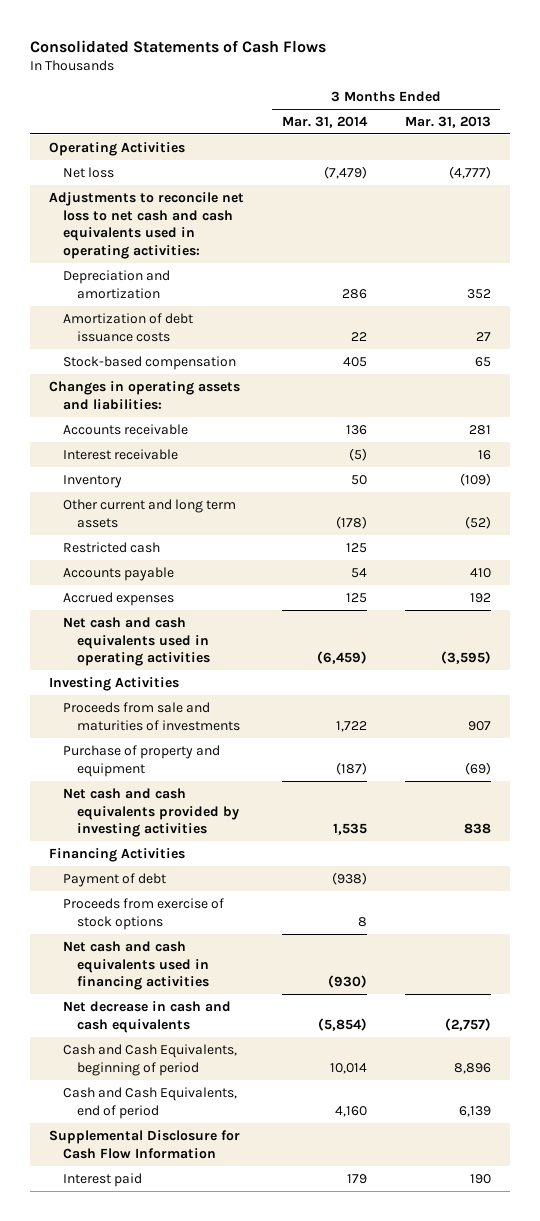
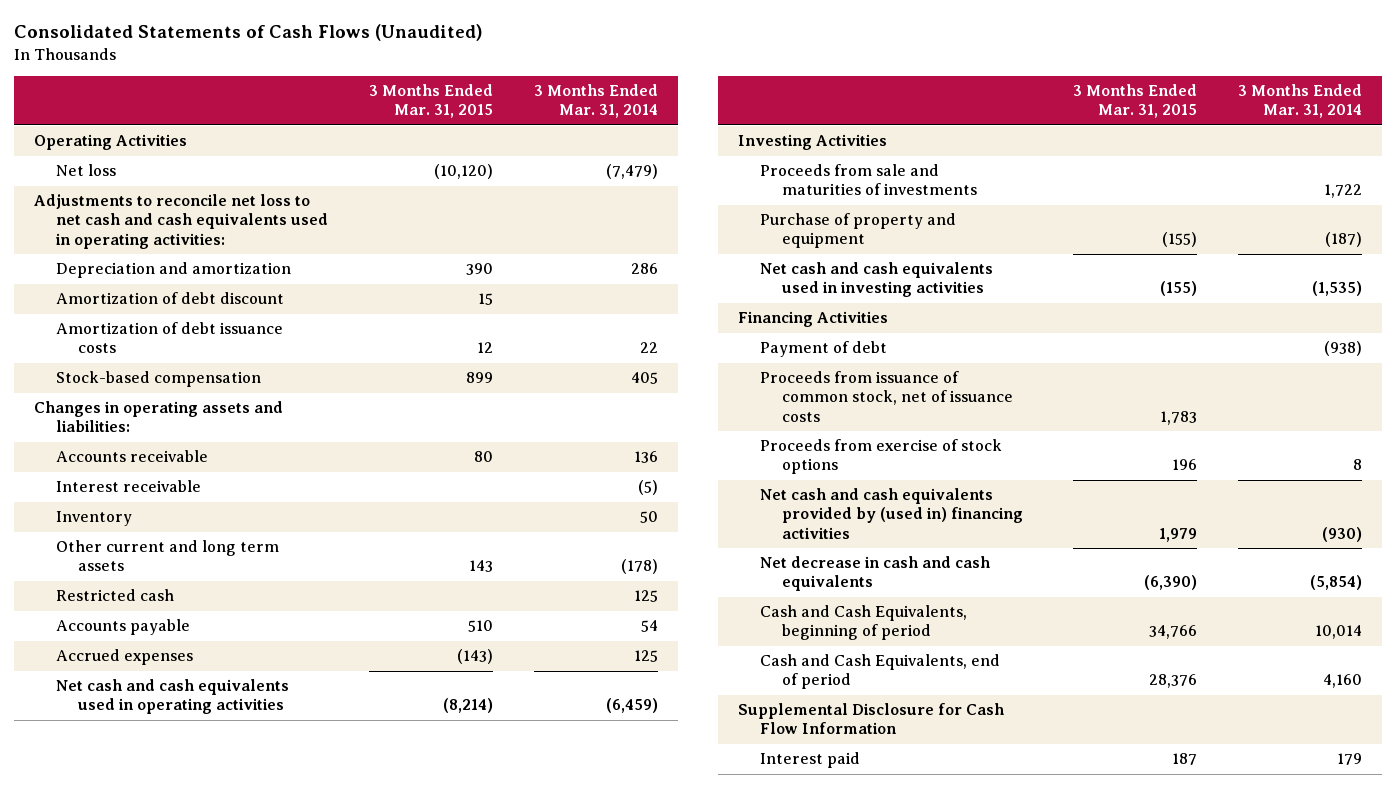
[29,39,326,53] Consolidated Statements of Cash Flows -> [13,24,483,42] Consolidated Statements of Cash Flows (Unaudited)
[404,115,491,128] Mar. 31, 2013 -> none
none -> [368,84,493,119] 3 Months Ended Mar. 31, 2015
none -> [56,292,285,305] Amortization of debt discount
[63,787,240,838] Net cash and cash equivalents provided by investing activities -> [760,262,994,298] Net cash and cash equivalents used in investing activities
[332,823,367,836] 1,535 -> [1311,281,1362,297] (1,535)
none -> [760,371,1014,422] Proceeds from issuance of common stock, net of issuance costs
[63,940,210,991] Net cash and cash equivalents used in financing activities -> [760,488,1024,539] Net cash and cash equivalents provided by (used in) financing activities

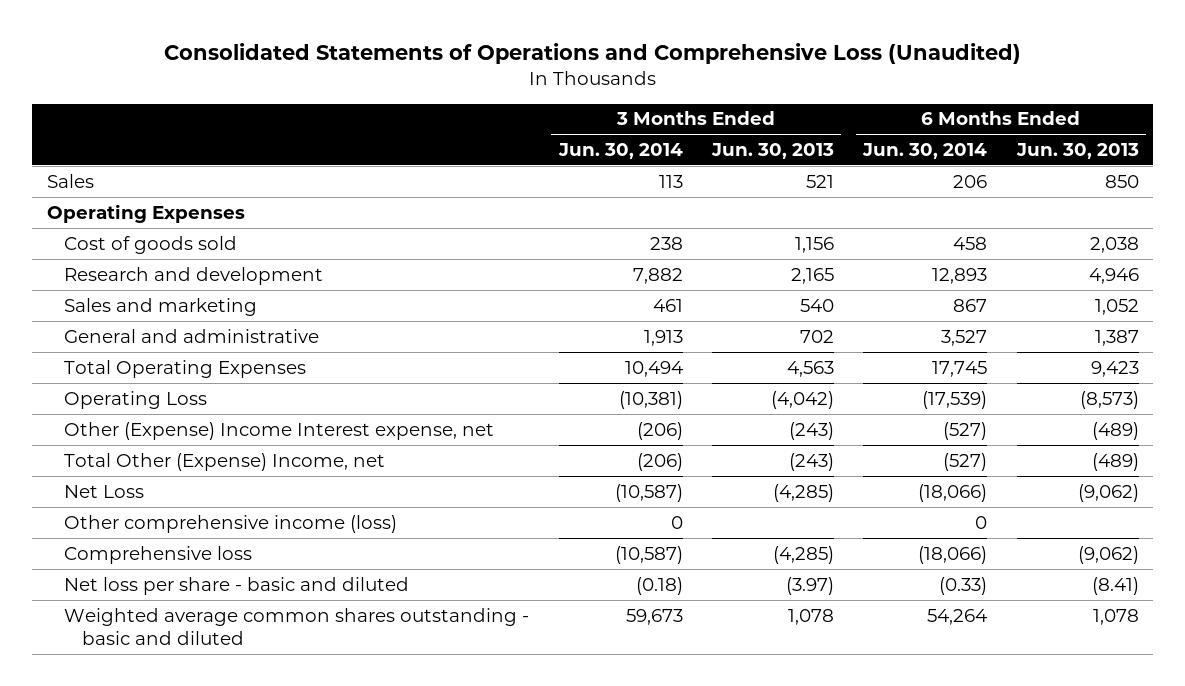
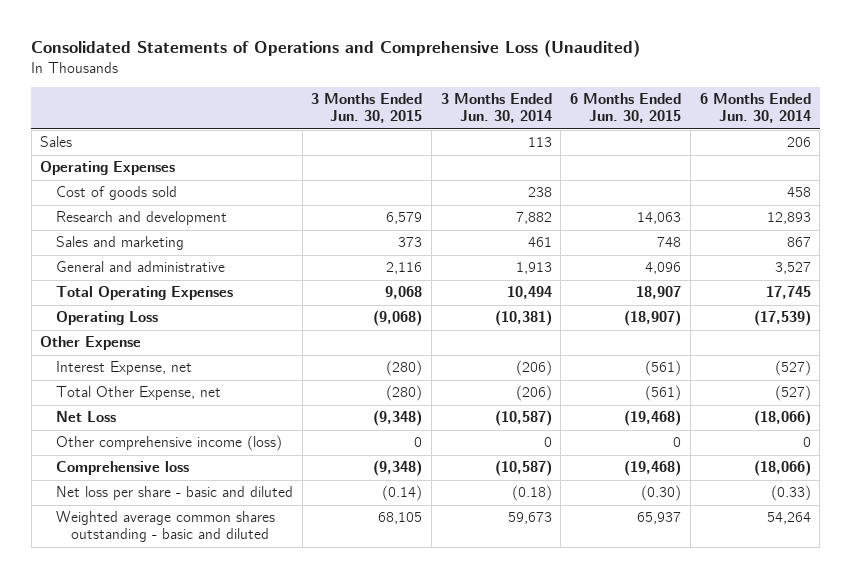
[711,142,835,159] Jun. 30, 2013 -> none
[1015,142,1139,159] Jun. 30, 2013 -> none
none -> [311,93,423,124] 3 Months Ended Jun. 30, 2015
none -> [570,93,682,124] 6 Months Ended Jun. 30, 2015
none -> [40,336,142,351] Other Expense
[64,421,495,440] Other (Expense) Income Interest expense, net -> [55,361,192,376] Interest Expense, net
[64,452,386,471] Total Other (Expense) Income, net -> [55,386,221,401] Total Other Expense, net

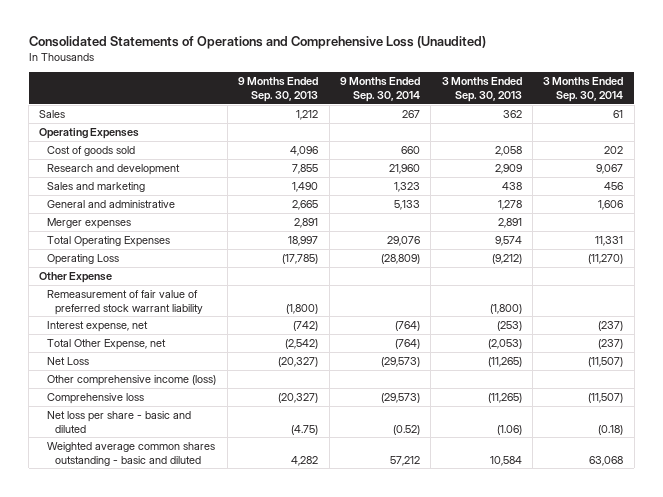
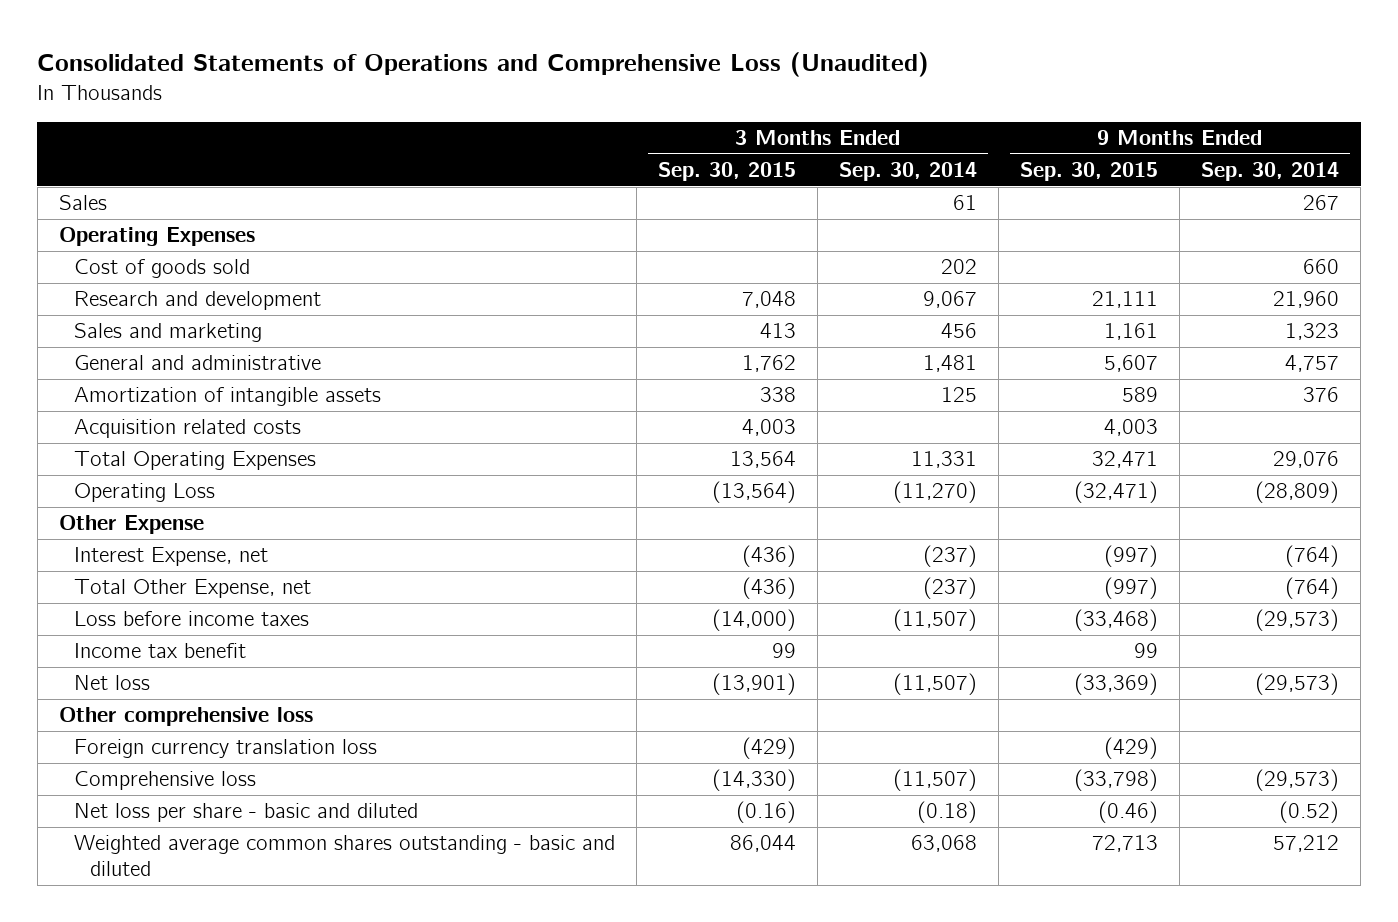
[238,77,319,102] 9 Months Ended Sep. 30, 2013 -> none
[441,77,522,102] 3 Months Ended Sep. 30, 2013 -> none
none -> [658,162,797,182] Sep. 30, 2015
none -> [1020,162,1159,182] Sep. 30, 2015
[393,199,420,210] 5,133 -> [1285,355,1340,373] 4,757
[598,199,624,210] 1,606 -> [923,355,978,373] 1,481
none -> [74,387,382,407] Amortization of intangible assets
[47,217,132,229] Merger expenses -> [74,419,302,439] Acquisition related costs
[47,289,204,315] Remeasurement of fair value of preferred stock warrant liability -> none
[47,320,149,332] Interest expense, net -> [74,547,269,567] Interest Expense, net
none -> [74,611,310,627] Loss before income taxes
none -> [74,643,247,659] Income tax benefit
[47,356,90,365] Net Loss -> [74,675,151,691] Net loss
[47,374,217,386] Other comprehensive income (loss) -> [58,707,313,727] Other comprehensive loss
none -> [74,739,378,759] Foreign currency translation loss

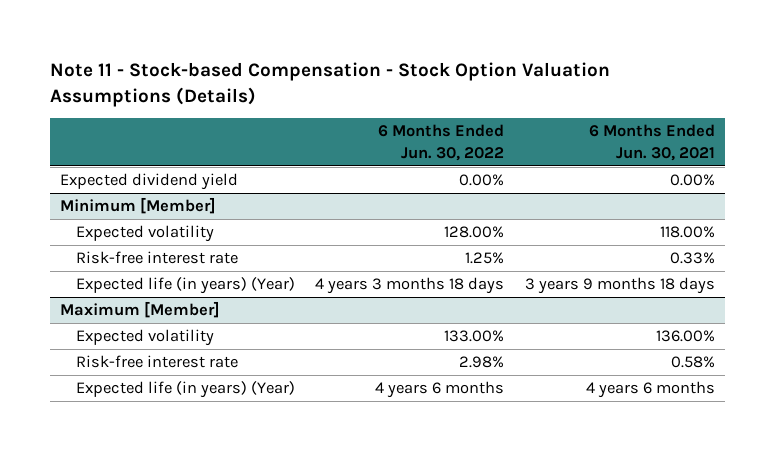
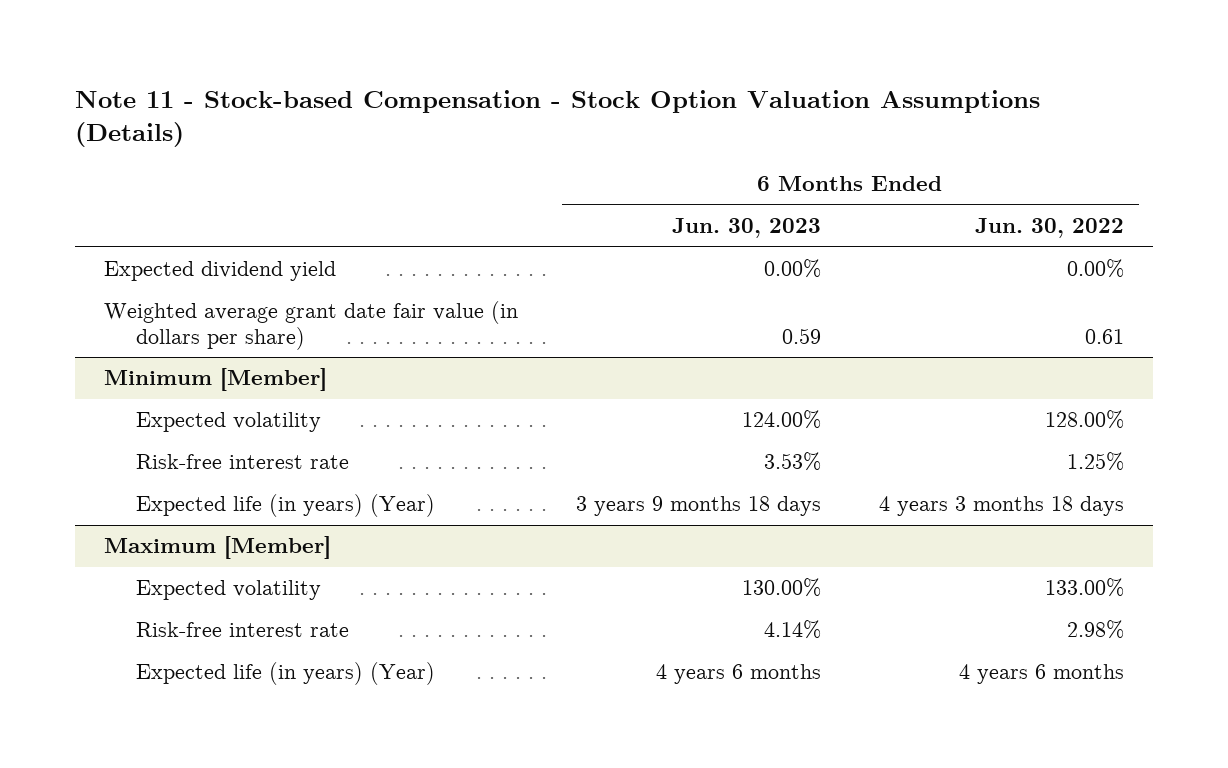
[588,124,715,161] 6 Months Ended Jun. 30, 2021 -> none
none -> [672,218,822,239] Jun. 30, 2023
none -> [103,301,518,350] Weighted average grant date fair value (in dollars per share)

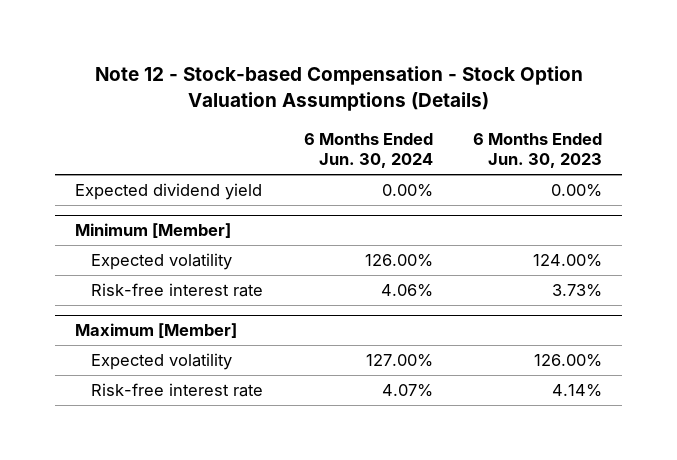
[74,90,1040,148] Note 11 - Stock-based Compensation - Stock Option Valuation Assumptions (Details) -> [94,65,583,111] Note 12 - Stock-based Compensation - Stock Option Valuation Assumptions (Details)
[975,218,1125,239] Jun. 30, 2022 -> none
none -> [303,132,433,169] 6 Months Ended Jun. 30, 2024
[103,301,518,350] Weighted average grant date fair value (in dollars per share) -> none
[136,494,436,518] Expected life (in years) (Year) -> none
[764,452,822,472] 3.53% -> [552,284,603,298] 3.73%
[742,578,822,598] 130.00% -> [534,354,603,368] 126.00%
[136,662,436,686] Expected life (in years) (Year) -> none

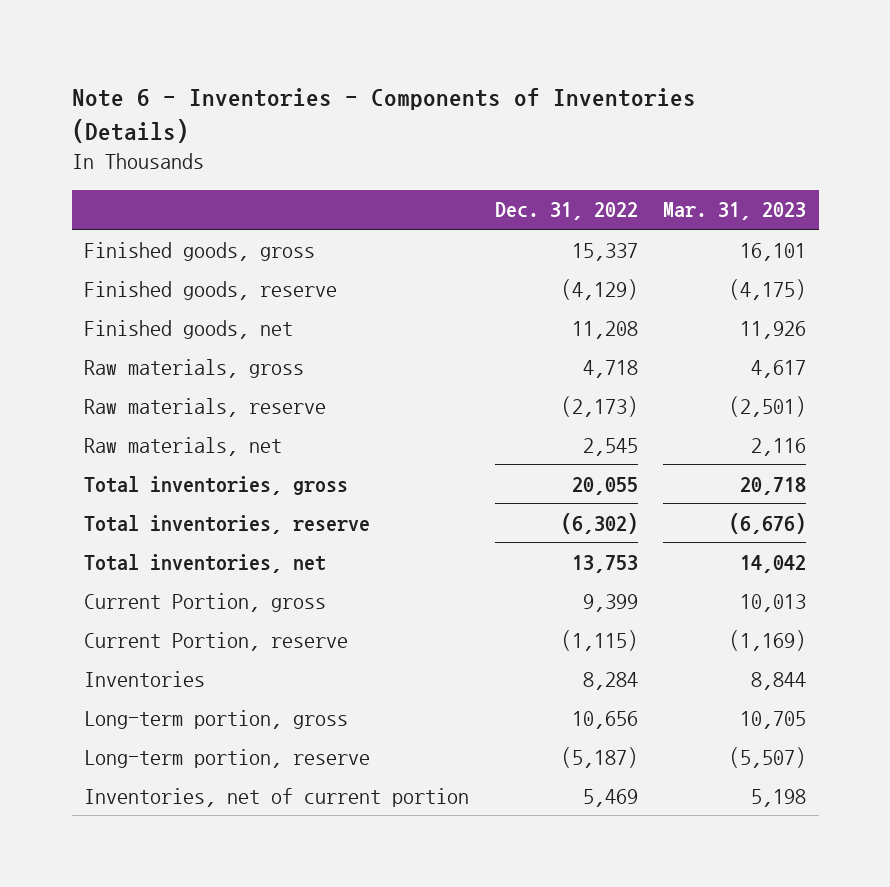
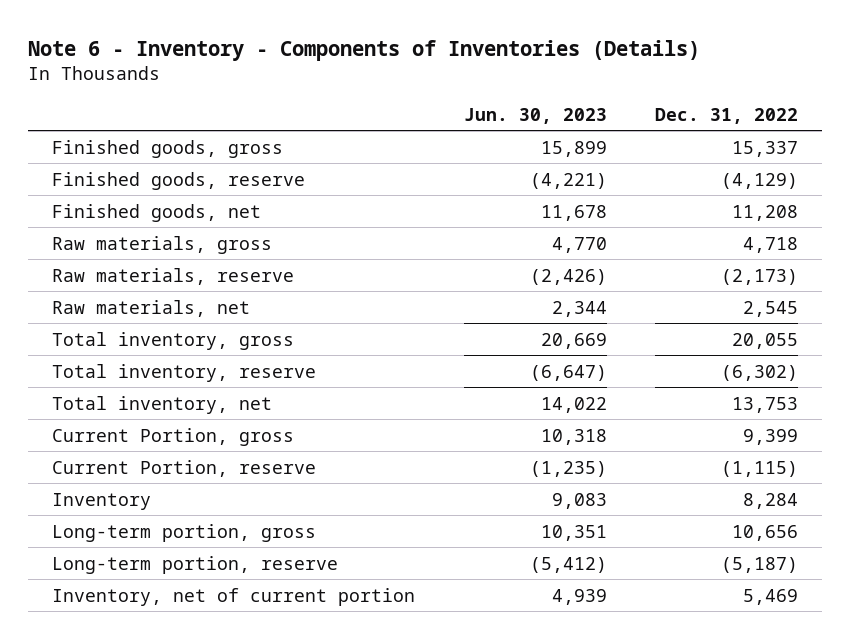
[71,88,696,143] Note 6 - Inventories - Components of Inventories (Details) -> [28,39,701,61] Note 6 - Inventory - Components of Inventories (Details)
[663,202,807,221] Mar. 31, 2023 -> none
none -> [463,107,607,124] Jun. 30, 2023
[84,475,349,495] Total inventories, gross -> [52,331,295,350] Total inventory, gross
[84,514,371,534] Total inventories, reserve -> [52,363,317,382] Total inventory, reserve
[84,553,327,573] Total inventories, net -> [52,395,273,414] Total inventory, net
[84,670,206,687] Inventories -> [52,492,152,510] Inventory
[84,787,470,807] Inventories, net of current portion -> [52,587,416,606] Inventory, net of current portion

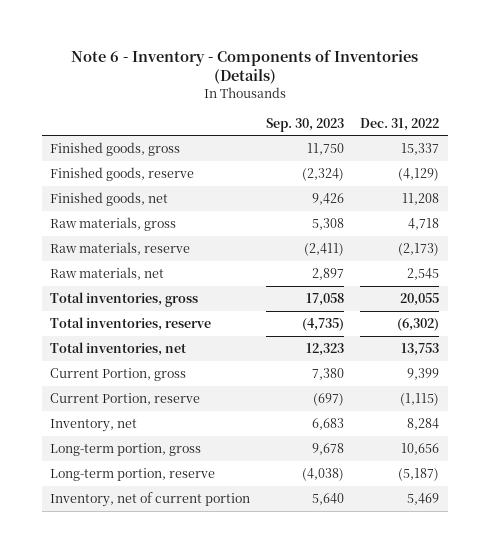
[463,107,607,124] Jun. 30, 2023 -> none
none -> [266,117,345,132] Sep. 30, 2023
[52,331,295,350] Total inventory, gross -> [50,291,199,307] Total inventories, gross
[52,363,317,382] Total inventory, reserve -> [50,316,212,331] Total inventories, reserve
[52,395,273,414] Total inventory, net -> [50,341,187,356] Total inventories, net
[52,492,152,510] Inventory -> [50,418,138,432] Inventory, net

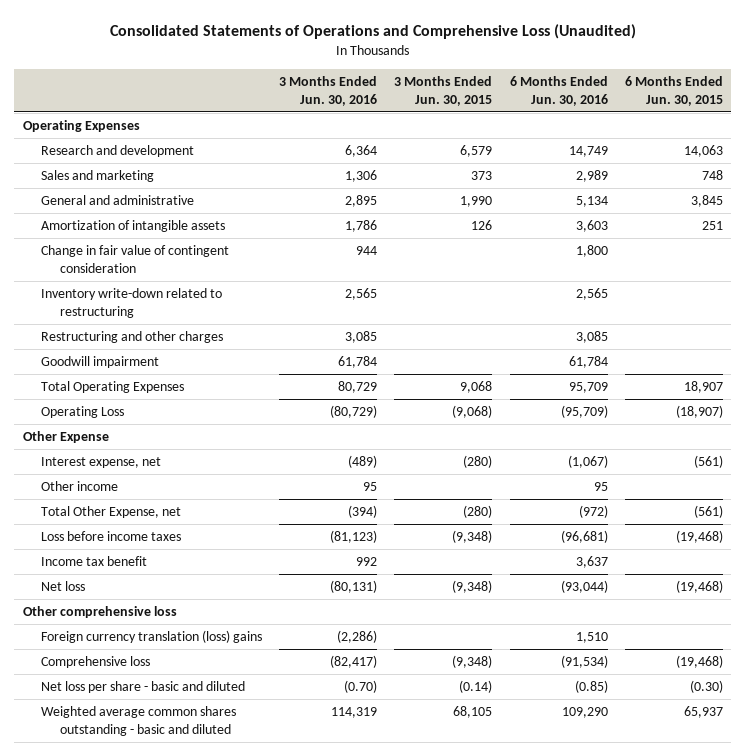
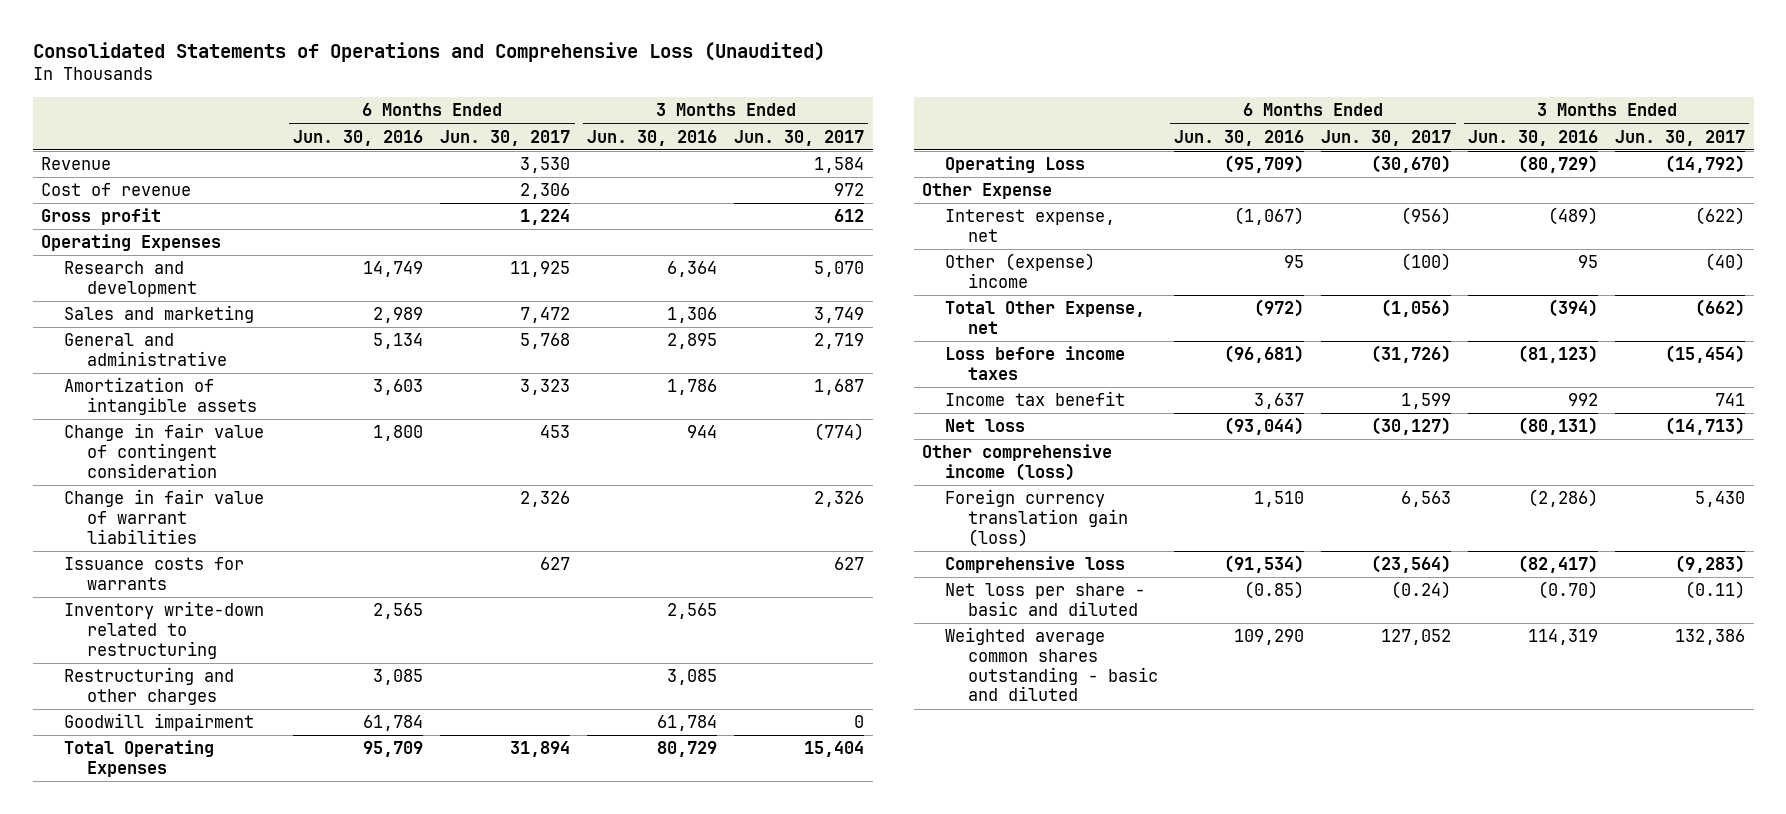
[394,75,493,106] 3 Months Ended Jun. 30, 2015 -> none
[624,75,723,106] 6 Months Ended Jun. 30, 2015 -> none
none -> [440,129,571,146] Jun. 30, 2017
none -> [734,129,865,146] Jun. 30, 2017
none -> [41,157,112,171] Revenue
none -> [41,183,192,197] Cost of revenue
none -> [41,208,162,226] Gross profit
none -> [63,489,264,544] Change in fair value of warrant liabilities
none -> [63,557,244,590] Issuance costs for warrants
[41,480,119,491] Other income -> [944,253,1095,288] Other (expense) income
[22,605,177,618] Other comprehensive loss -> [922,444,1113,481] Other comprehensive income (loss)
[41,629,263,643] Foreign currency translation (loss) gains -> [944,489,1128,547] Foreign currency translation gain (loss)

